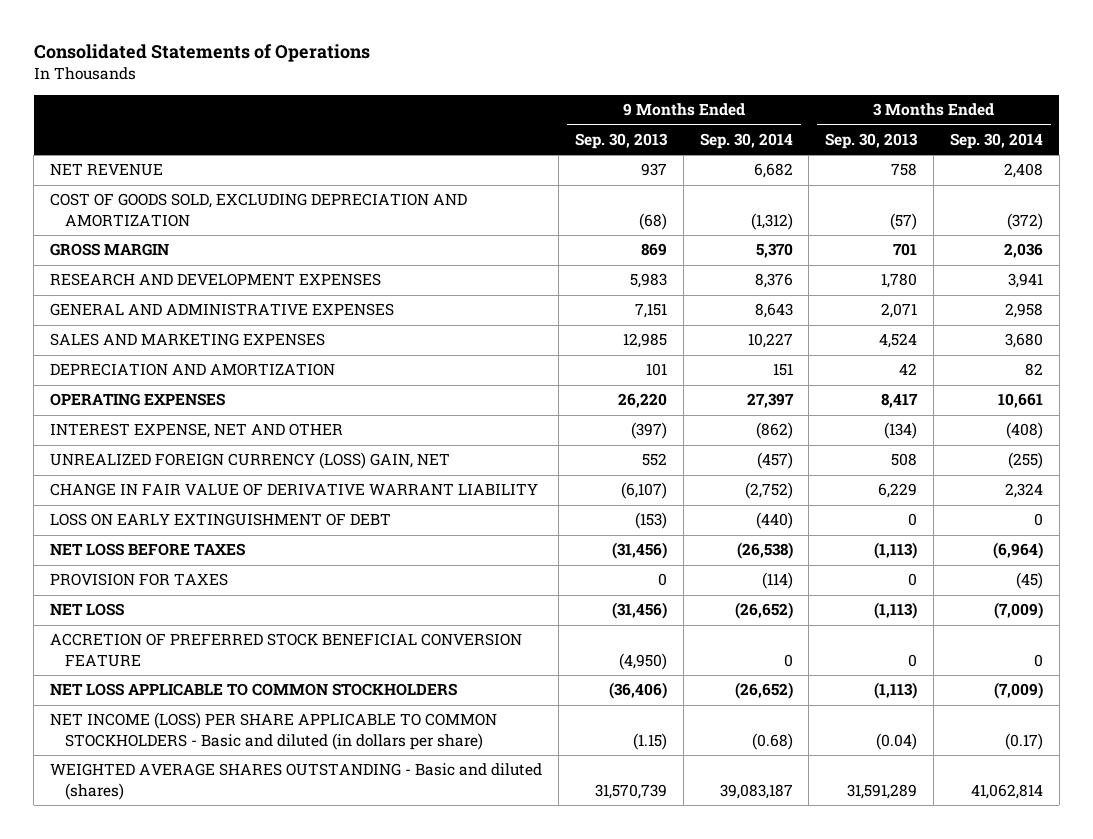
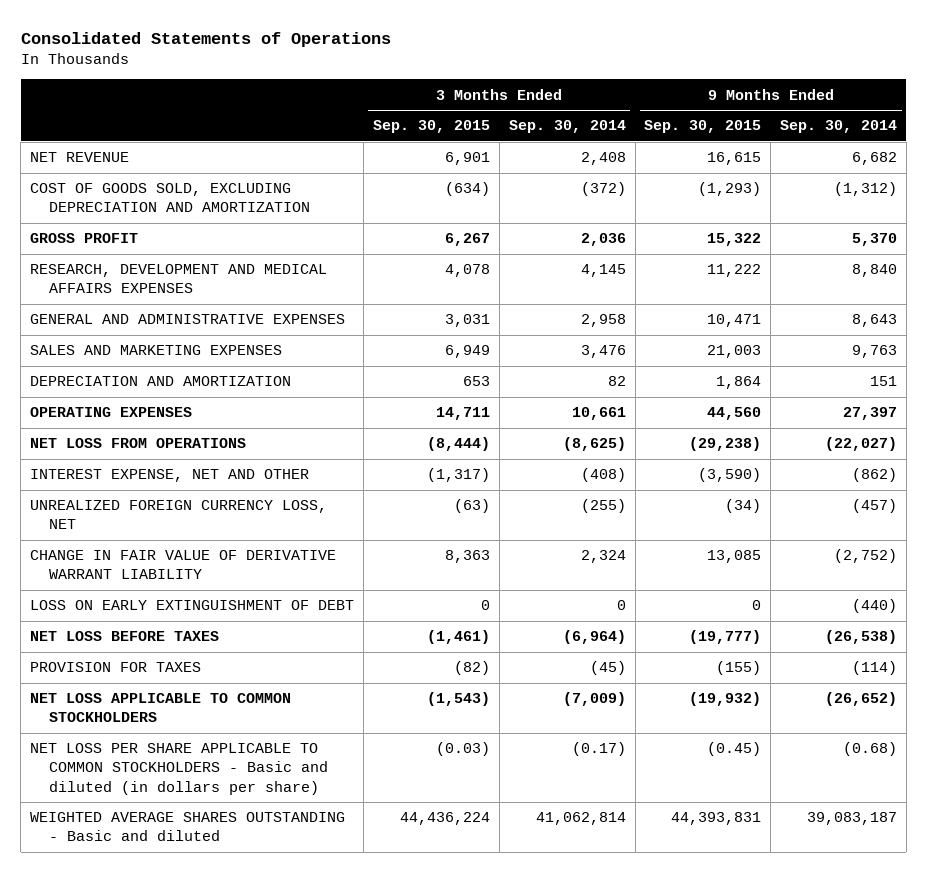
[574,133,668,150] Sep. 30, 2013 -> none
[825,133,919,150] Sep. 30, 2013 -> none
none -> [372,120,490,134] Sep. 30, 2015
none -> [644,120,762,134] Sep. 30, 2015
[50,243,170,257] GROSS MARGIN -> [30,233,139,244] GROSS PROFIT
[50,273,382,287] RESEARCH AND DEVELOPMENT EXPENSES -> [30,264,328,294] RESEARCH, DEVELOPMENT AND MEDICAL AFFAIRS EXPENSES
[754,273,793,289] 8,376 -> [852,264,898,278] 8,840
[1007,273,1043,289] 3,941 -> [580,264,626,278] 4,145
[747,333,793,349] 10,227 -> [852,345,898,359] 9,763
[1004,333,1043,349] 3,680 -> [580,345,626,359] 3,476
none -> [30,438,247,449] NET LOSS FROM OPERATIONS
[50,452,451,470] UNREALIZED FOREIGN CURRENCY (LOSS) GAIN, NET -> [30,500,328,530] UNREALIZED FOREIGN CURRENCY LOSS, NET
[50,603,125,617] NET LOSS -> none
[50,633,523,667] ACCRETION OF PREFERRED STOCK BENEFICIAL CONVERSION FEATURE -> none
[50,712,498,750] NET INCOME (LOSS) PER SHARE APPLICABLE TO COMMON STOCKHOLDERS - Basic and diluted (in dollars per share) -> [30,743,329,795] NET LOSS PER SHARE APPLICABLE TO COMMON STOCKHOLDERS - Basic and diluted (in dollars per share)
[50,763,543,800] WEIGHTED AVERAGE SHARES OUTSTANDING - Basic and diluted (shares) -> [30,812,346,842] WEIGHTED AVERAGE SHARES OUTSTANDING - Basic and diluted

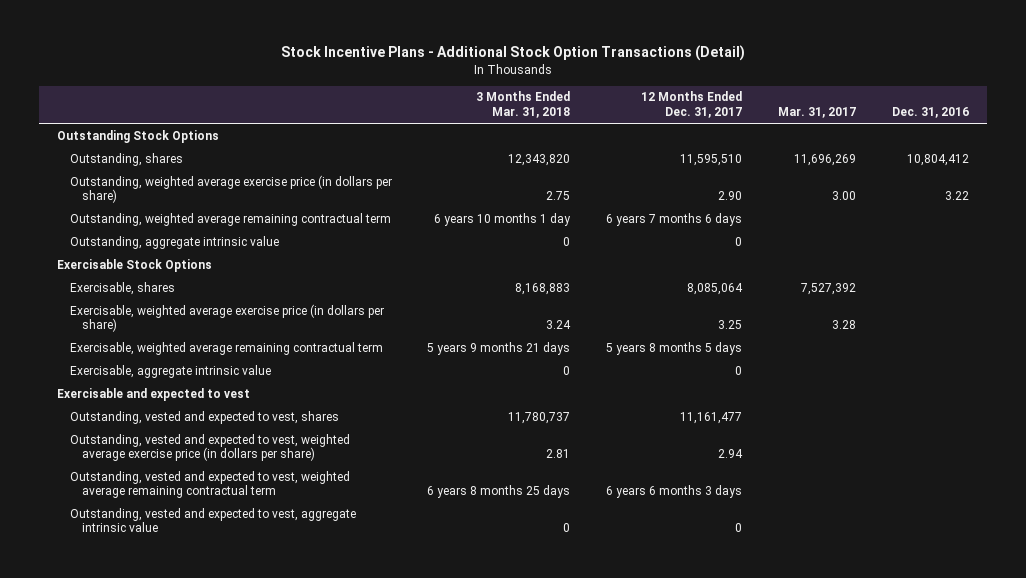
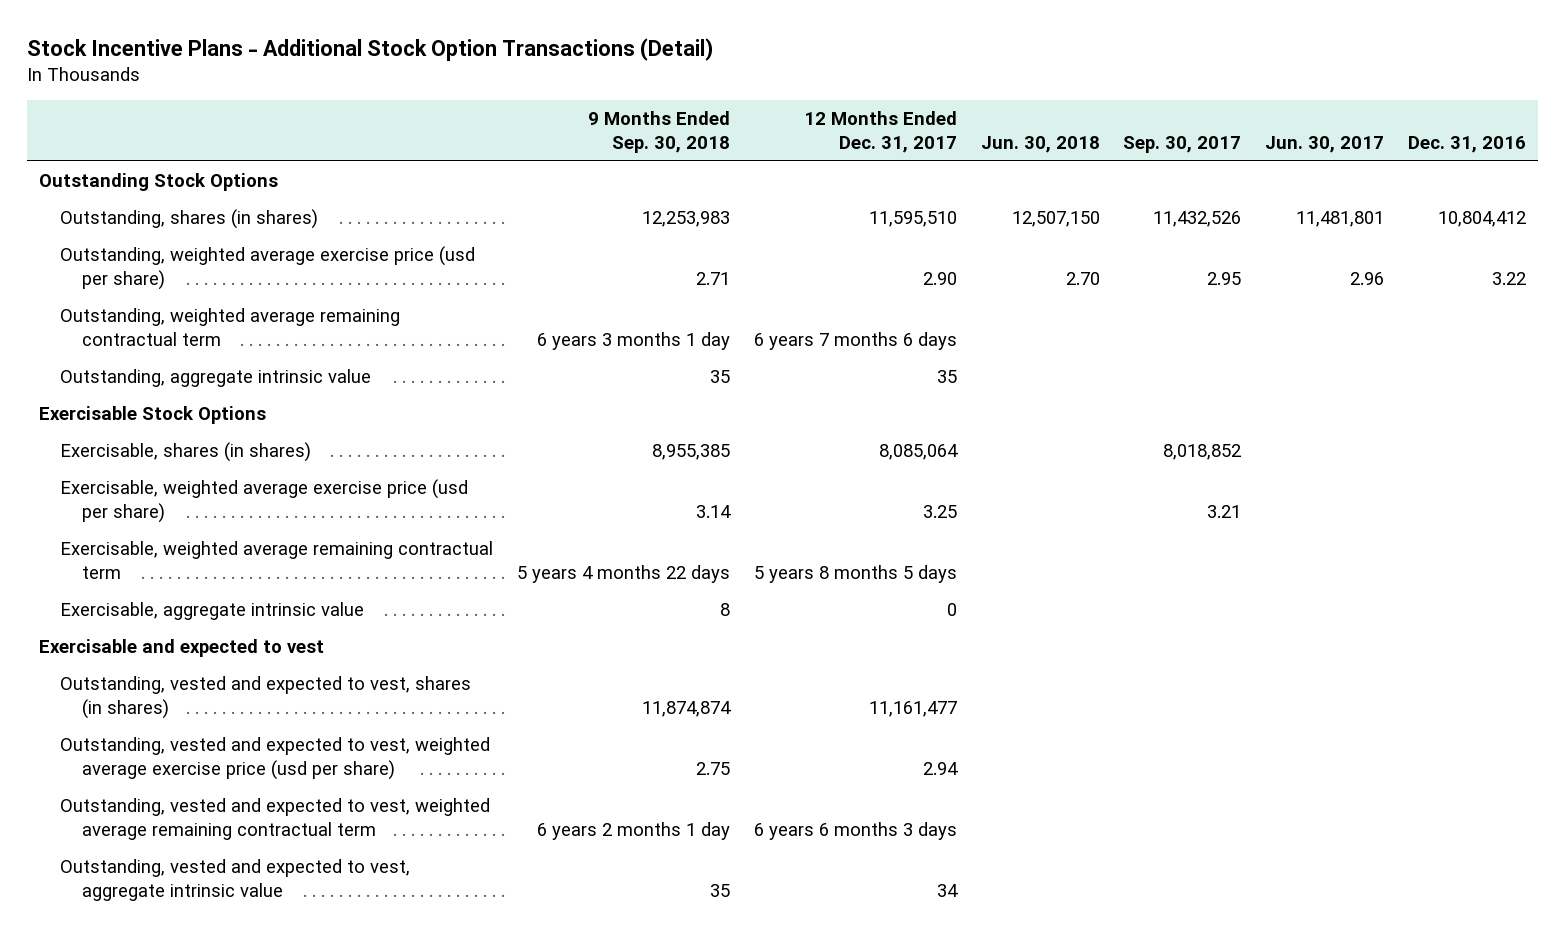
[476,91,571,118] 3 Months Ended Mar. 31, 2018 -> none
[778,106,857,118] Mar. 31, 2017 -> none
none -> [588,110,731,153] 9 Months Ended Sep. 30, 2018
none -> [980,135,1100,153] Jun. 30, 2018
none -> [1123,135,1242,153] Sep. 30, 2017
none -> [1265,135,1385,153] Jun. 30, 2017
[69,152,183,166] Outstanding, shares -> [60,209,319,230] Outstanding, shares (in shares)
[69,174,392,204] Outstanding, weighted average exercise price (in dollars per share) -> [60,246,476,291] Outstanding, weighted average exercise price (usd per share)
[735,236,743,246] 0 -> [936,370,957,384] 35
[69,281,175,295] Exercisable, shares -> [60,442,312,463] Exercisable, shares (in shares)
[69,303,384,333] Exercisable, weighted average exercise price (in dollars per share) -> [60,479,469,524] Exercisable, weighted average exercise price (usd per share)
[69,410,339,424] Outstanding, vested and expected to vest, shares -> [60,676,472,720] Outstanding, vested and expected to vest, shares (in shares)
[69,433,350,462] Outstanding, vested and expected to vest, weighted average exercise price (in dollars per share) -> [60,737,491,781] Outstanding, vested and expected to vest, weighted average exercise price (usd per share)
[735,523,743,533] 0 -> [936,884,958,898] 34

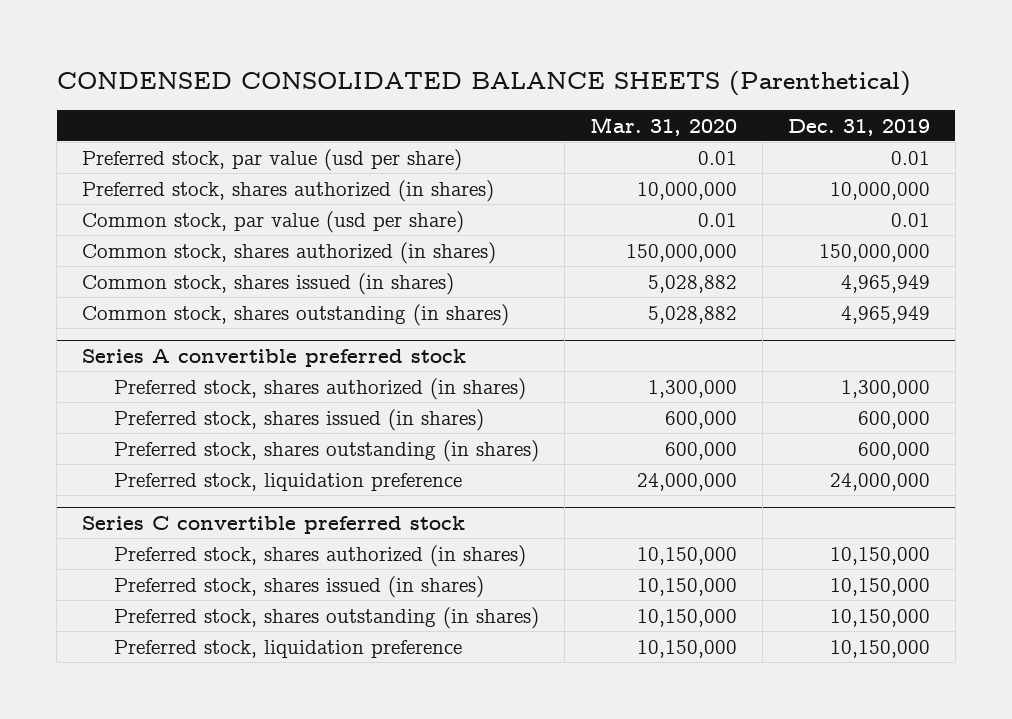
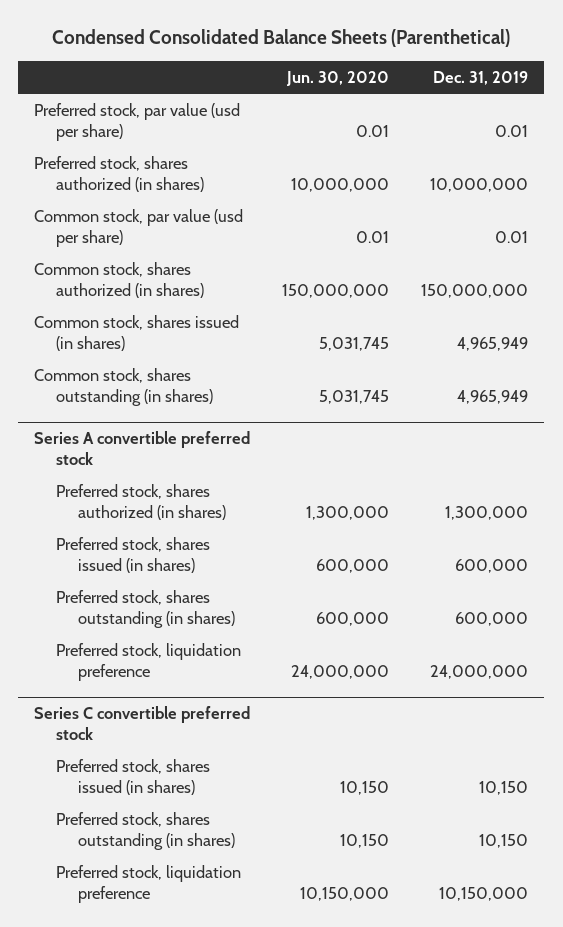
[56,71,911,97] CONDENSED CONSOLIDATED BALANCE SHEETS (Parenthetical) -> [52,29,511,48] Condensed Consolidated Balance Sheets (Parenthetical)
[589,116,737,136] Mar. 31, 2020 -> none
none -> [286,70,390,86] Jun. 30, 2020
[113,544,526,567] Preferred stock, shares authorized (in shares) -> none
[829,577,930,596] 10,150,000 -> [479,780,529,795] 10,150
[829,608,930,627] 10,150,000 -> [479,833,529,848] 10,150

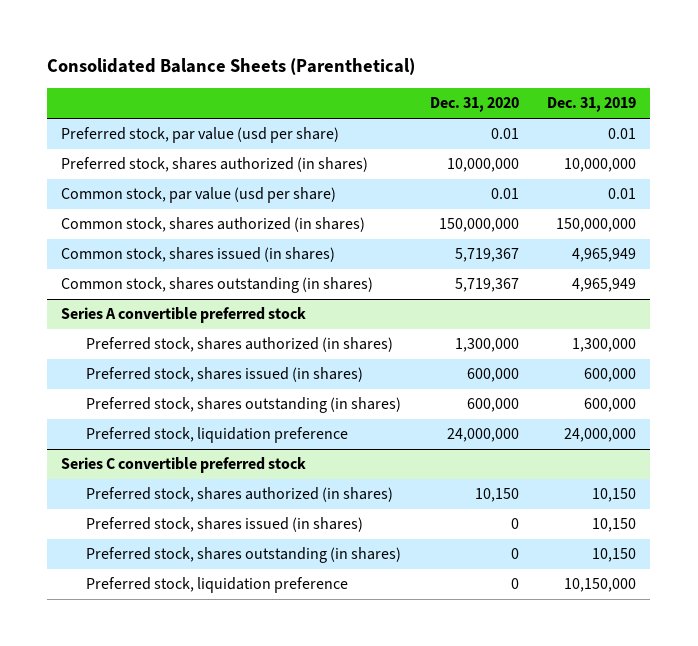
[52,29,511,48] Condensed Consolidated Balance Sheets (Parenthetical) -> [47,58,416,76] Consolidated Balance Sheets (Parenthetical)
[286,70,390,86] Jun. 30, 2020 -> none
none -> [429,97,519,113] Dec. 31, 2020
none -> [86,487,394,503] Preferred stock, shares authorized (in shares)

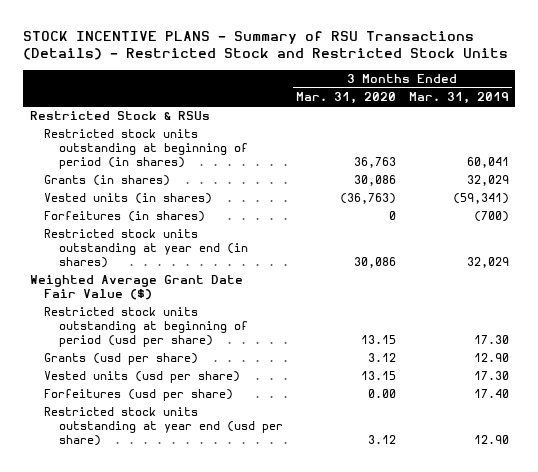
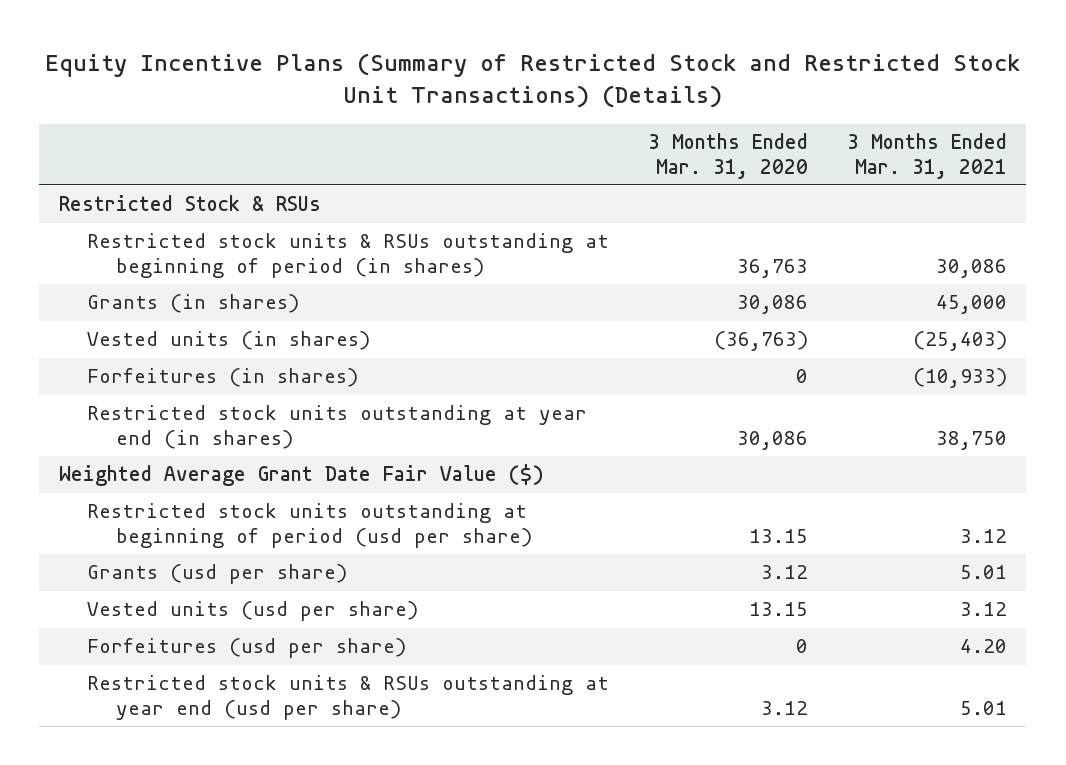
[23,30,509,61] STOCK INCENTIVE PLANS - Summary of RSU Transactions (Details) - Restricted Stock and Restricted Stock Units -> [44,53,1020,109] Equity Incentive Plans (Summary of Restricted Stock and Restricted Stock Unit Transactions) (Details)
[408,92,509,105] Mar. 31, 2019 -> none
none -> [846,133,1007,179] 3 Months Ended Mar. 31, 2021
[44,129,248,170] Restricted stock units outstanding at beginning of period (in shares) -> [87,233,610,278] Restricted stock units & RSUs outstanding at beginning of period (in shares)
[367,389,396,399] 0.00 -> [796,639,809,654] 0
[44,407,283,447] Restricted stock units outstanding at year end (usd per share) -> [87,675,610,720] Restricted stock units & RSUs outstanding at year end (usd per share)

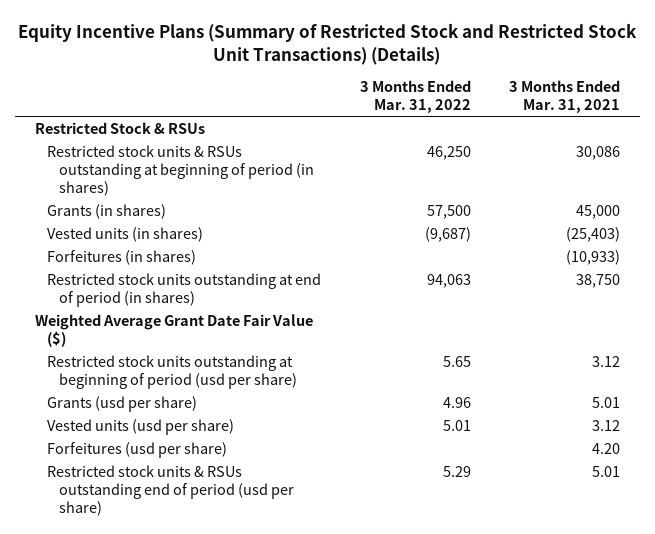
[648,133,809,179] 3 Months Ended Mar. 31, 2020 -> none
none -> [359,80,471,114] 3 Months Ended Mar. 31, 2022
[87,405,588,449] Restricted stock units outstanding at year end (in shares) -> [46,272,321,308] Restricted stock units outstanding at end of period (in shares)
[87,675,610,720] Restricted stock units & RSUs outstanding at year end (usd per share) -> [46,464,295,517] Restricted stock units & RSUs outstanding end of period (usd per share)

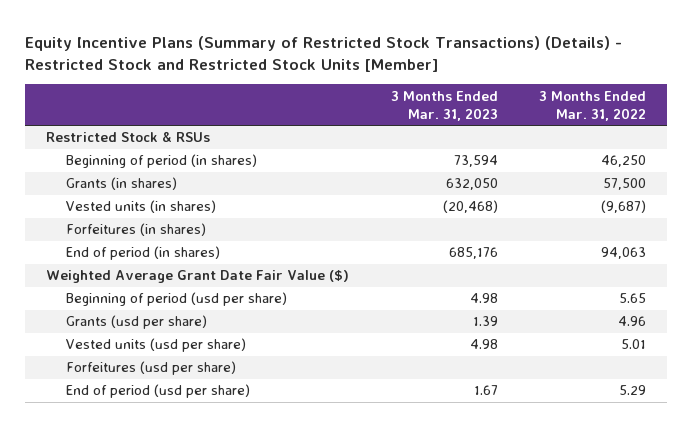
[18,23,638,65] Equity Incentive Plans (Summary of Restricted Stock and Restricted Stock Unit Transactions) (Details) -> [25,35,623,72] Equity Incentive Plans (Summary of Restricted Stock Transactions) (Details) - Restricted Stock and Restricted Stock Units [Member]
[509,80,621,114] 3 Months Ended Mar. 31, 2021 -> none
none -> [390,90,498,121] 3 Months Ended Mar. 31, 2023
[46,144,315,197] Restricted stock units & RSUs outstanding at beginning of period (in shares) -> [66,154,258,169] Beginning of period (in shares)
[46,272,321,308] Restricted stock units outstanding at end of period (in shares) -> [66,246,221,261] End of period (in shares)
[46,354,298,390] Restricted stock units outstanding at beginning of period (usd per share) -> [66,292,288,307] Beginning of period (usd per share)
[46,464,295,517] Restricted stock units & RSUs outstanding end of period (usd per share) -> [66,384,251,399] End of period (usd per share)

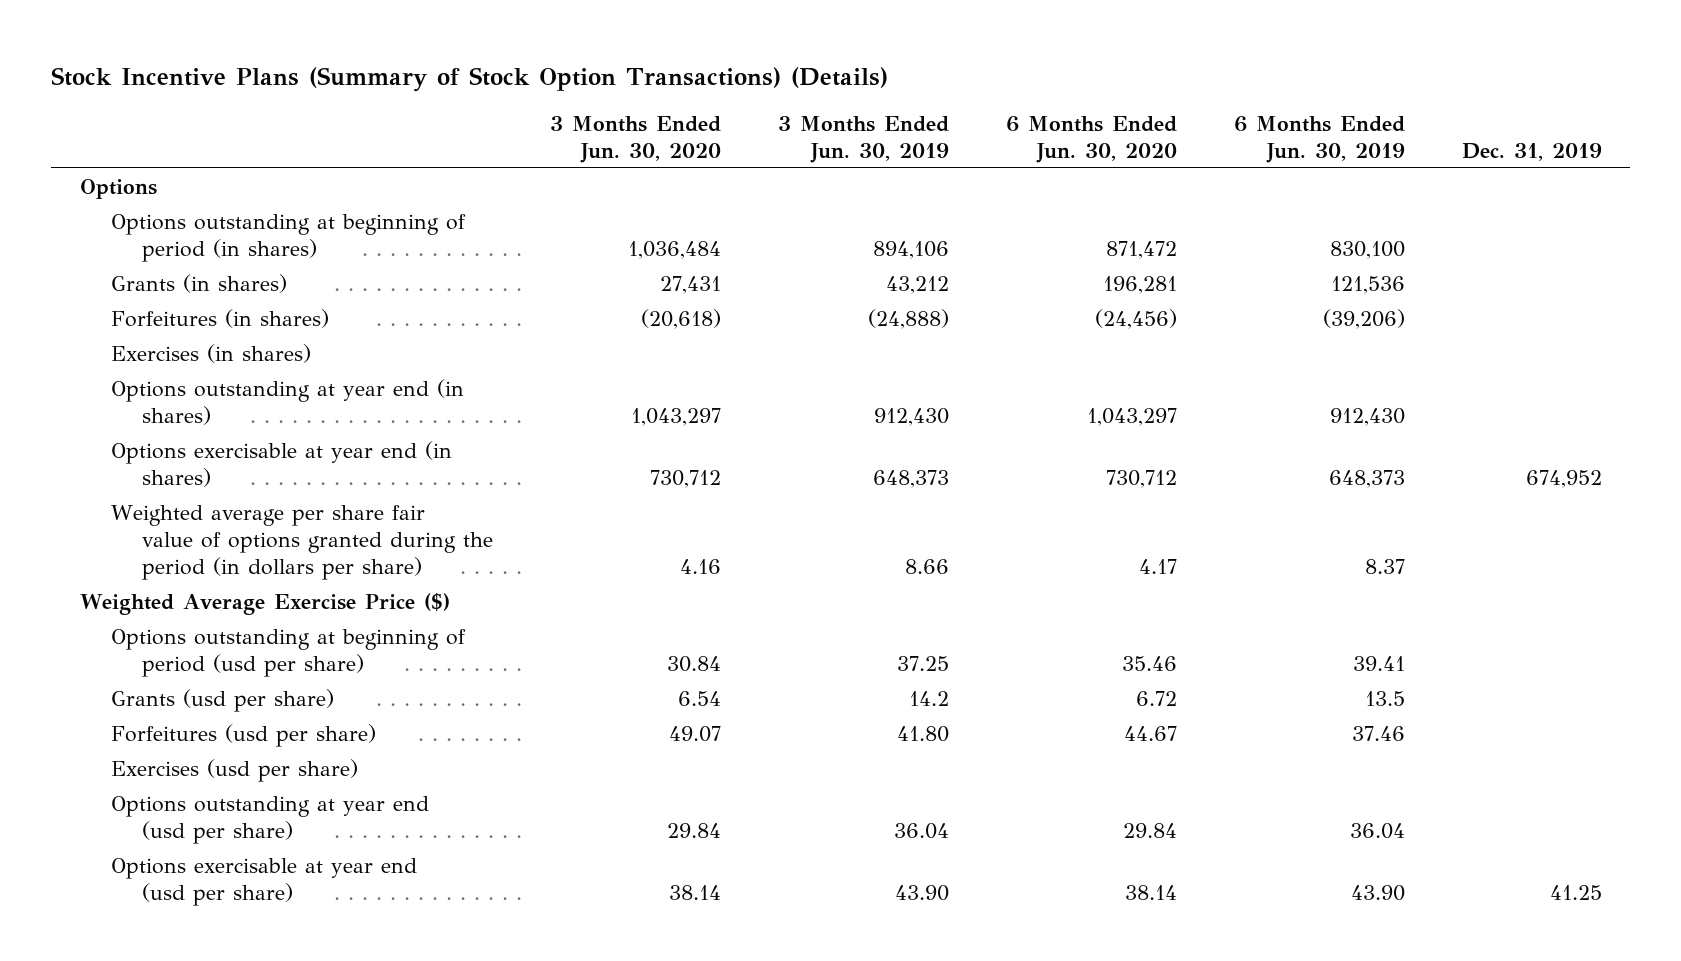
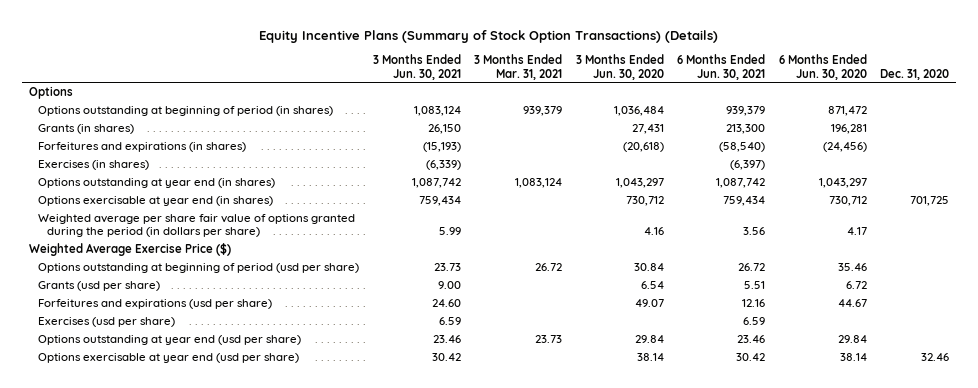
[51,66,889,92] Stock Incentive Plans (Summary of Stock Option Transactions) (Details) -> [259,30,719,44] Equity Incentive Plans (Summary of Stock Option Transactions) (Details)
[778,115,950,163] 3 Months Ended Jun. 30, 2019 -> none
[1233,115,1405,163] 6 Months Ended Jun. 30, 2019 -> none
[1461,142,1602,161] Dec. 31, 2019 -> none
none -> [372,54,461,80] 3 Months Ended Jun. 30, 2021
none -> [474,54,563,80] 3 Months Ended Mar. 31, 2021
none -> [677,54,766,80] 6 Months Ended Jun. 30, 2021
none -> [880,68,950,80] Dec. 31, 2020
[111,308,330,328] Forfeitures (in shares) -> [38,141,247,152] Forfeitures and expirations (in shares)
[111,723,377,747] Forfeitures (usd per share) -> [38,298,273,309] Forfeitures and expirations (usd per share)

